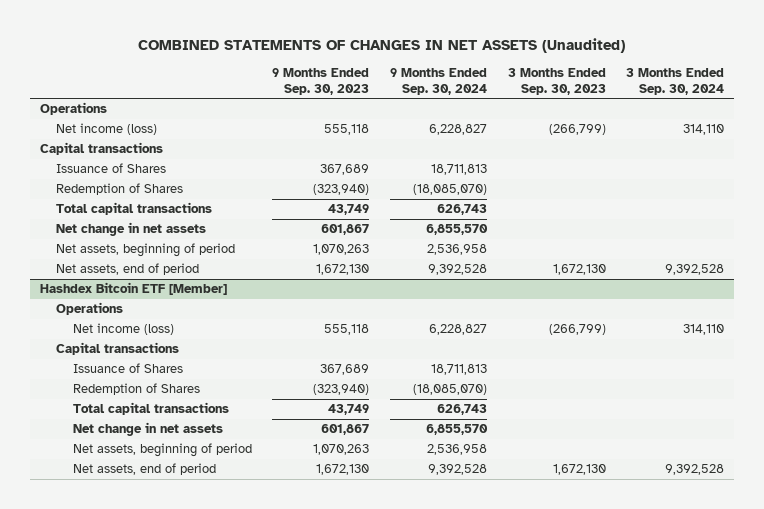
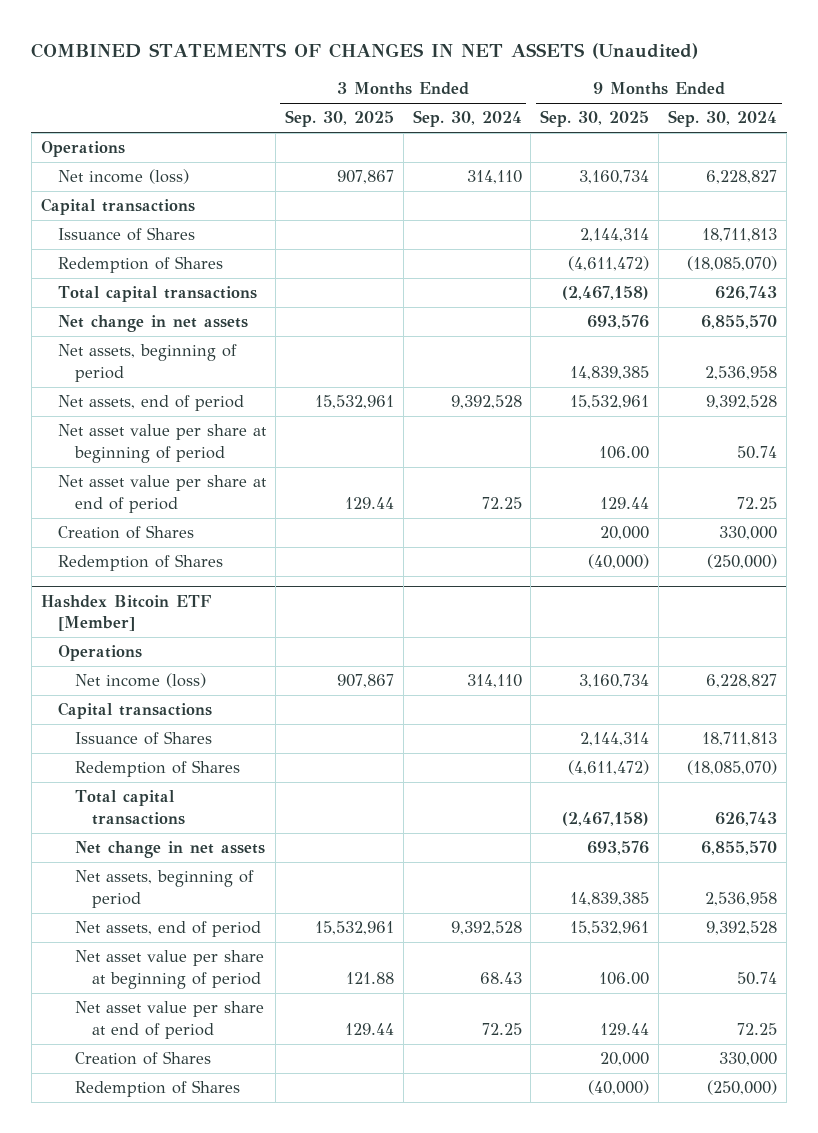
[272,68,370,95] 9 Months Ended Sep. 30, 2023 -> none
[507,68,606,95] 3 Months Ended Sep. 30, 2023 -> none
none -> [284,110,394,128] Sep. 30, 2025
none -> [540,110,650,128] Sep. 30, 2025
none -> [57,424,267,463] Net asset value per share at beginning of period
none -> [57,475,267,513] Net asset value per share at end of period
none -> [57,525,194,540] Creation of Shares
none -> [57,554,223,572] Redemption of Shares
none -> [75,950,265,989] Net asset value per share at beginning of period
none -> [75,1001,265,1039] Net asset value per share at end of period
none -> [75,1051,212,1066] Creation of Shares
none -> [75,1080,241,1098] Redemption of Shares

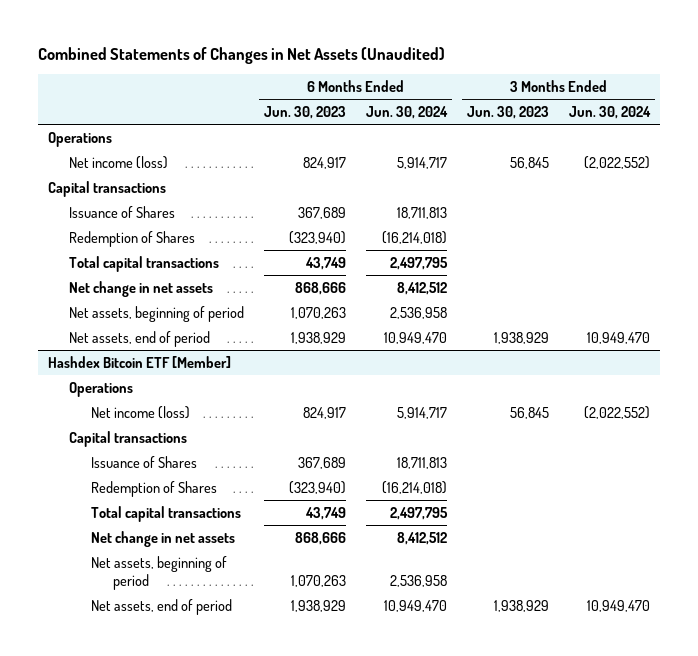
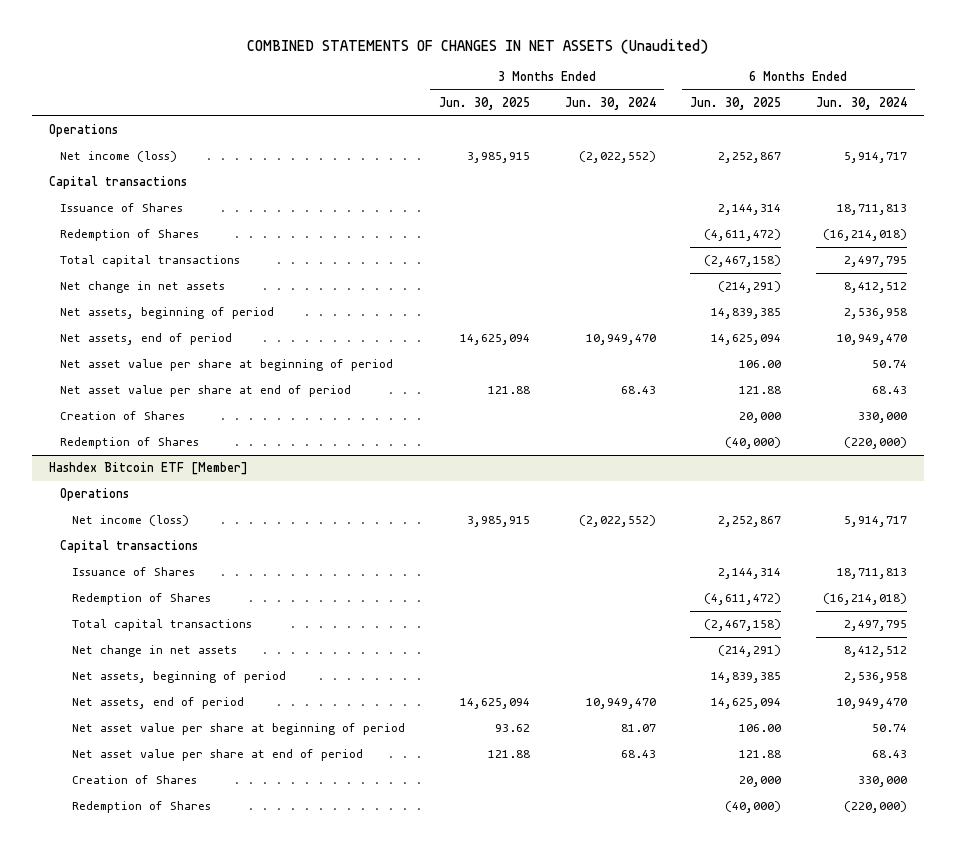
[37,46,445,64] Combined Statements of Changes in Net Assets (Unaudited) -> [246,39,708,55] COMBINED STATEMENTS OF CHANGES IN NET ASSETS (Unaudited)
[264,105,347,119] Jun. 30, 2023 -> none
[467,105,550,119] Jun. 30, 2023 -> none
none -> [439,97,531,111] Jun. 30, 2025
none -> [690,97,782,111] Jun. 30, 2025
none -> [60,359,394,372] Net asset value per share at beginning of period
none -> [60,385,352,398] Net asset value per share at end of period
none -> [60,411,186,421] Creation of Shares
none -> [60,437,200,450] Redemption of Shares
none -> [71,723,405,736] Net asset value per share at beginning of period
none -> [71,749,363,762] Net asset value per share at end of period
none -> [71,775,197,785] Creation of Shares
none -> [71,801,211,814] Redemption of Shares

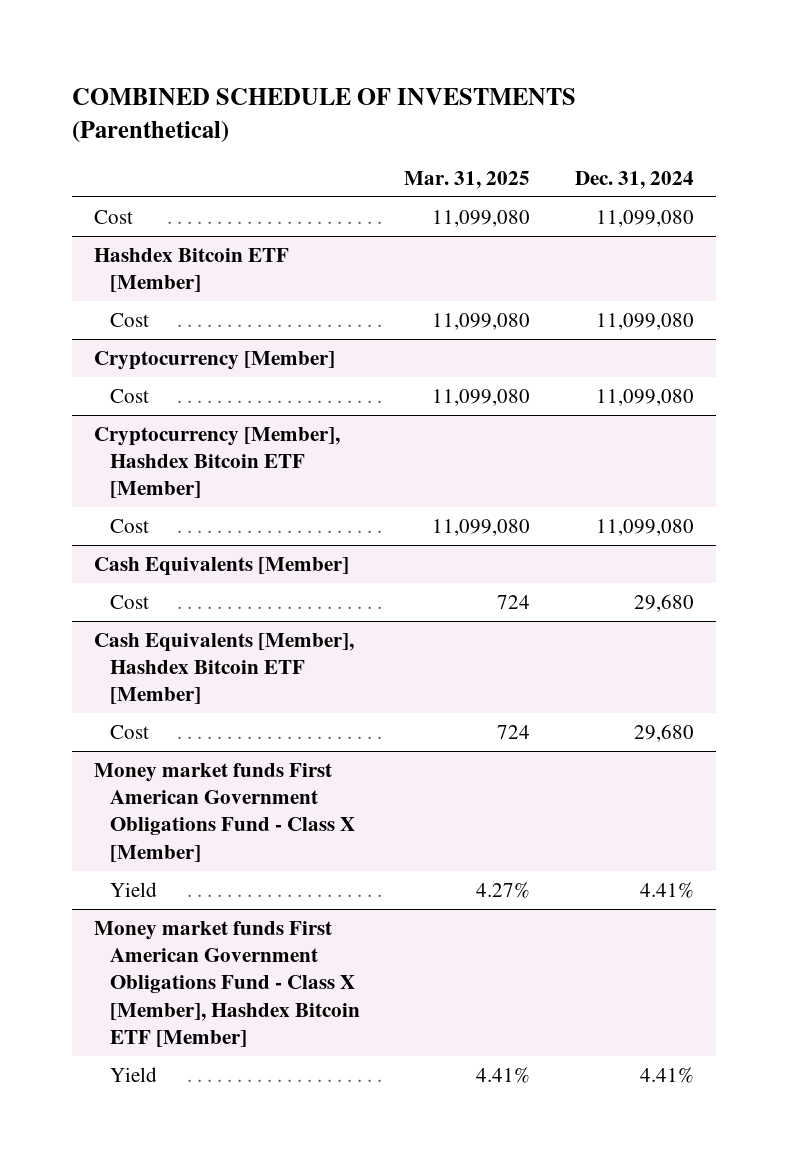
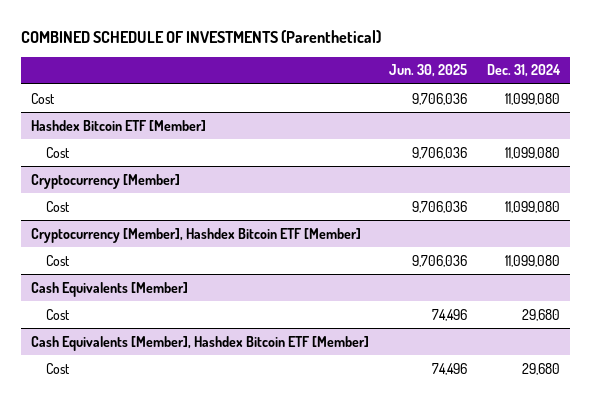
[404,170,531,189] Mar. 31, 2025 -> none
none -> [389,64,468,78] Jun. 30, 2025
[93,762,355,862] Money market funds First American Government Obligations Fund - Class X [Member] -> none
[109,881,157,897] Yield -> none
[93,920,360,1047] Money market funds First American Government Obligations Fund - Class X [Member], Hashdex Bitcoin ETF [Member] -> none
[109,1066,157,1082] Yield -> none

